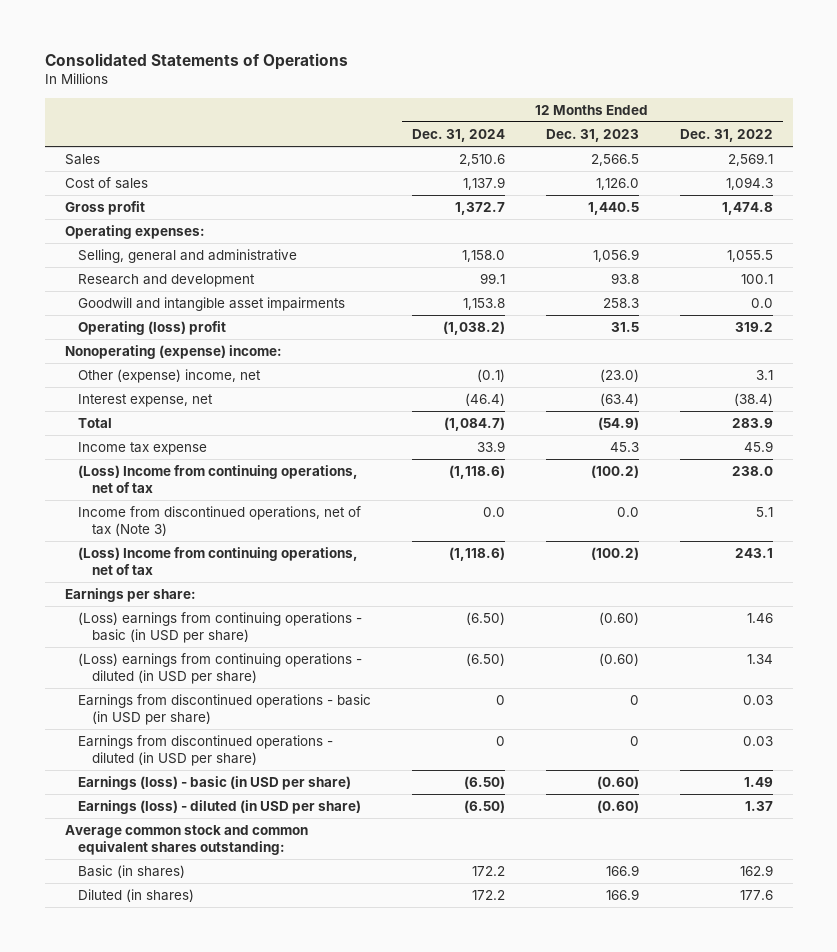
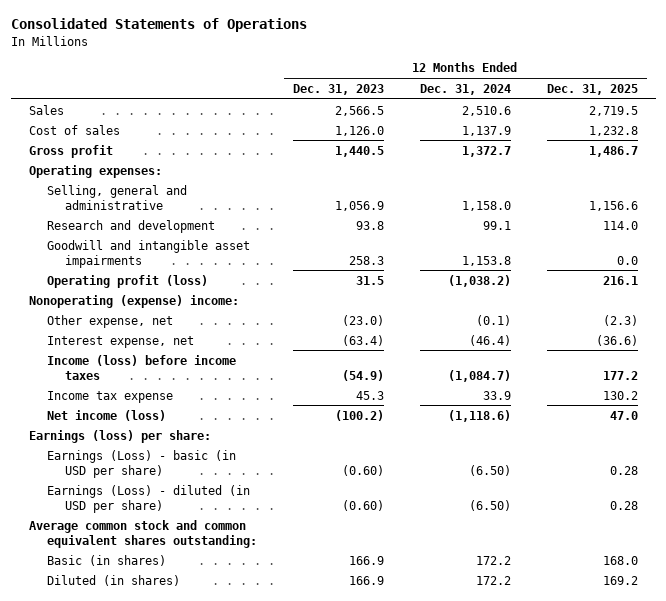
[679,129,773,143] Dec. 31, 2022 -> none
none -> [546,83,638,95] Dec. 31, 2025
[78,321,227,336] Operating (loss) profit -> [46,274,208,288] Operating profit (loss)
[78,369,262,384] Other (expense) income, net -> [46,314,173,328] Other expense, net
[78,418,113,429] Total -> [46,354,236,380] Income (loss) before income taxes
[78,465,359,494] (Loss) Income from continuing operations, net of tax -> none
[78,506,362,537] Income from discontinued operations, net of tax (Note 3) -> none
[78,612,363,644] (Loss) earnings from continuing operations - basic (in USD per share) -> none
[78,653,363,685] (Loss) earnings from continuing operations - diluted (in USD per share) -> none
[78,694,372,726] Earnings from discontinued operations - basic (in USD per share) -> none
[78,735,334,767] Earnings from discontinued operations - diluted (in USD per share) -> none
[78,547,359,576] (Loss) Income from continuing operations, net of tax -> [46,409,166,421] Net income (loss)
[64,588,196,603] Earnings per share: -> [28,429,211,443] Earnings (loss) per share:
[78,776,352,791] Earnings (loss) - basic (in USD per share) -> [46,449,236,478] Earnings (Loss) - basic (in USD per share)
[78,800,362,815] Earnings (loss) - diluted (in USD per share) -> [46,484,250,513] Earnings (Loss) - diluted (in USD per share)

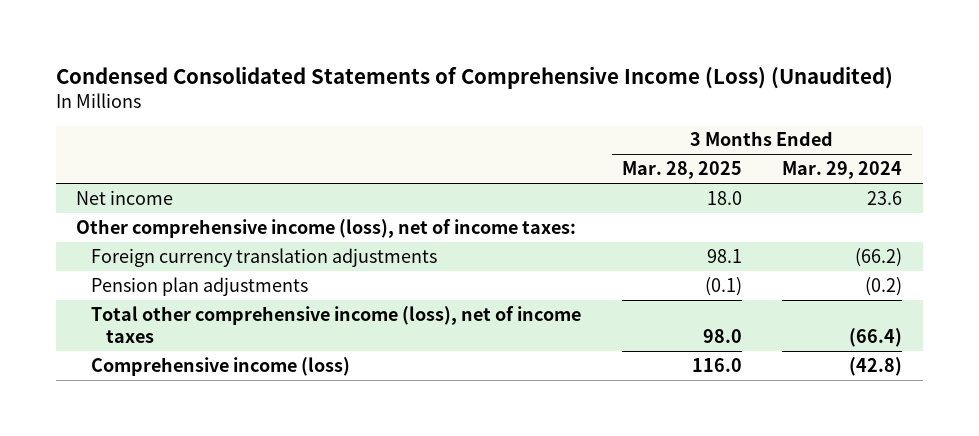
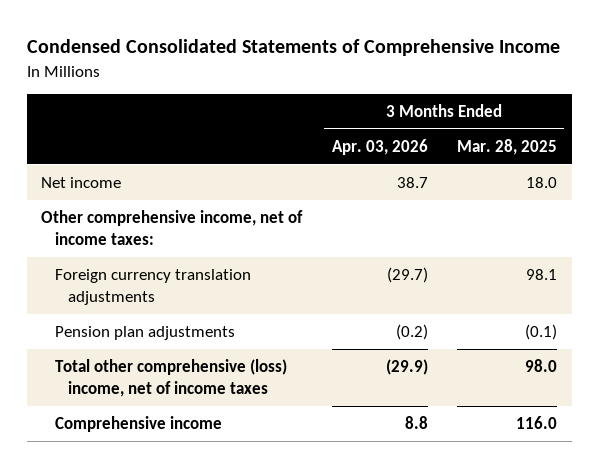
[56,65,894,89] Condensed Consolidated Statements of Comprehensive Income (Loss) (Unaudited) -> [26,39,560,57] Condensed Consolidated Statements of Comprehensive Income
[782,161,903,180] Mar. 29, 2024 -> none
none -> [331,138,428,155] Apr. 03, 2026
[76,218,577,238] Other comprehensive income (loss), net of income taxes: -> [41,210,304,245] Other comprehensive income, net of income taxes:
[91,305,582,343] Total other comprehensive income (loss), net of income taxes -> [54,359,287,397] Total other comprehensive (loss) income, net of income taxes
[91,356,351,376] Comprehensive income (loss) -> [54,416,222,433] Comprehensive income

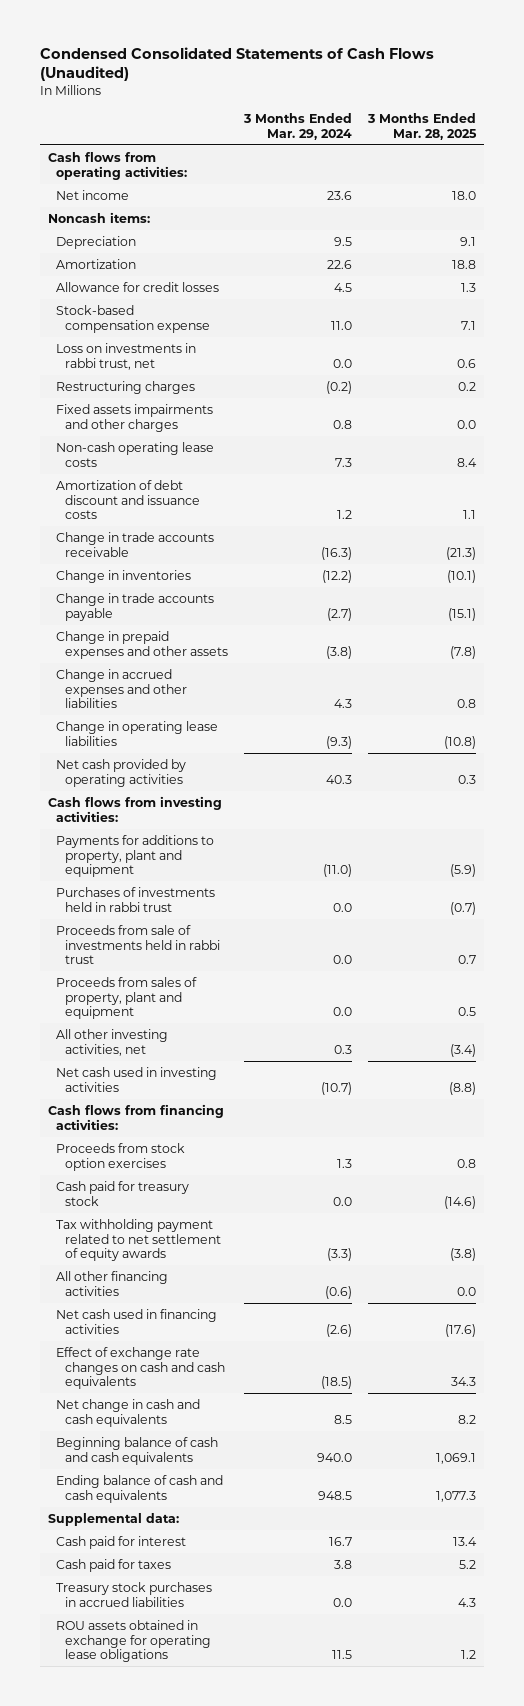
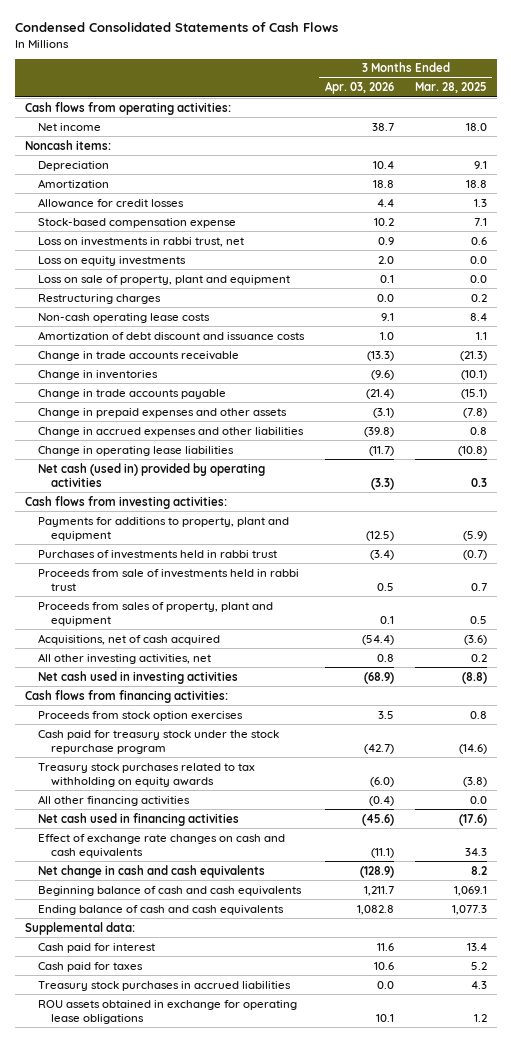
[39,46,434,82] Condensed Consolidated Statements of Cash Flows (Unaudited) -> [14,22,338,33] Condensed Consolidated Statements of Cash Flows
[243,113,353,140] 3 Months Ended Mar. 29, 2024 -> none
none -> [324,81,394,95] Apr. 03, 2026
none -> [37,255,186,266] Loss on equity investments
none -> [37,274,290,285] Loss on sale of property, plant and equipment
[56,403,214,432] Fixed assets impairments and other charges -> none
[56,758,187,787] Net cash provided by operating activities -> [37,462,265,487] Net cash (used in) provided by operating activities
none -> [37,633,220,645] Acquisitions, net of cash acquired
[450,1043,477,1057] (3.4) -> [470,653,487,662] 0.2
[56,1180,190,1206] Cash paid for treasury stock -> [37,729,279,754] Cash paid for treasury stock under the stock repurchase program
[56,1218,222,1262] Tax withholding payment related to net settlement of equity awards -> [37,762,255,787] Treasury stock purchases related to tax withholding on equity awards

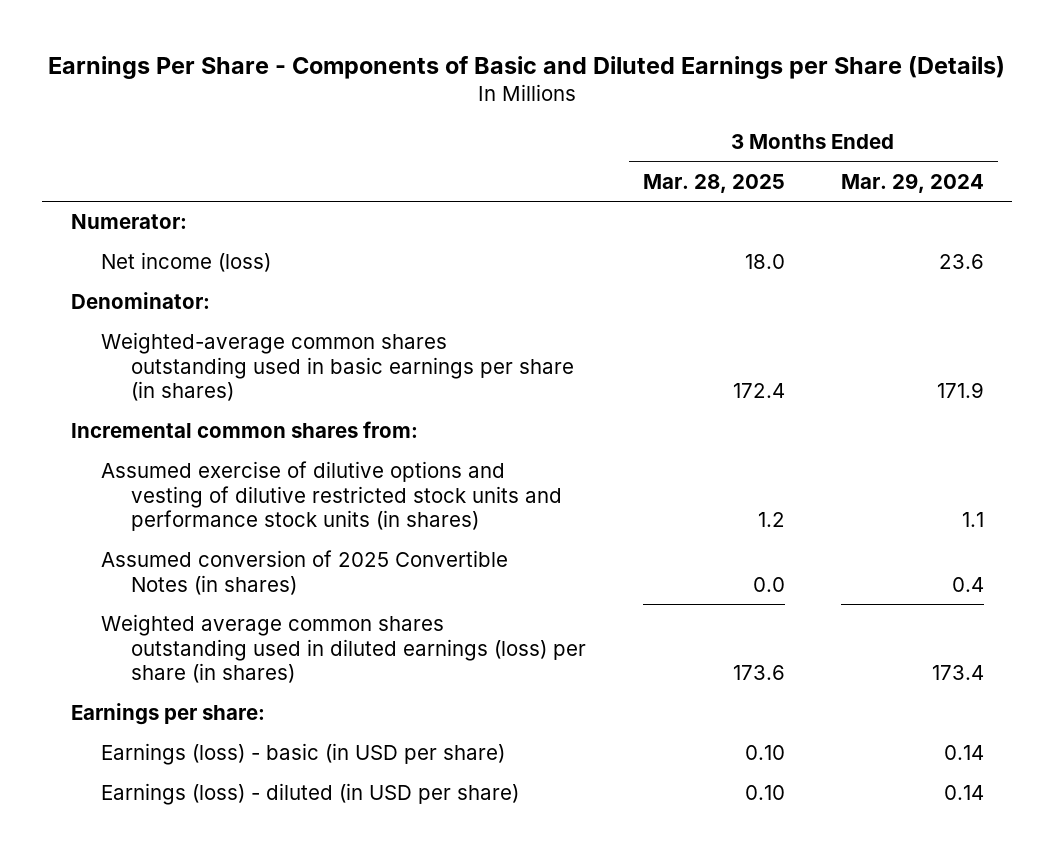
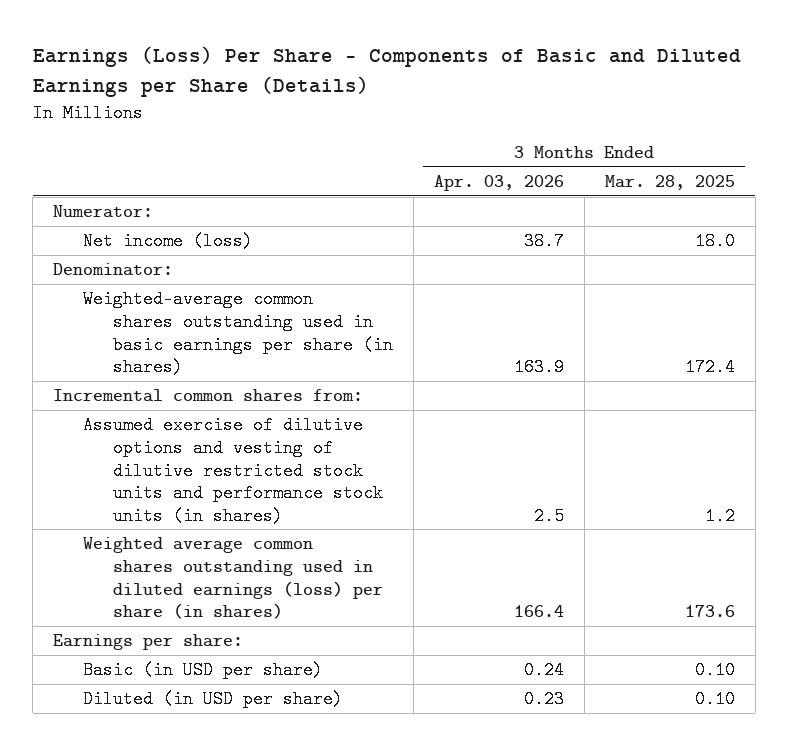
[48,55,1006,79] Earnings Per Share - Components of Basic and Diluted Earnings per Share (Details) -> [32,46,741,98] Earnings (Loss) Per Share - Components of Basic and Diluted Earnings per Share (Details)
[841,172,985,193] Mar. 29, 2024 -> none
none -> [433,174,564,191] Apr. 03, 2026
[100,550,508,595] Assumed conversion of 2025 Convertible Notes (in shares) -> none
[100,743,505,766] Earnings (loss) - basic (in USD per share) -> [82,661,323,680] Basic (in USD per share)
[100,783,519,806] Earnings (loss) - diluted (in USD per share) -> [82,690,343,709] Diluted (in USD per share)

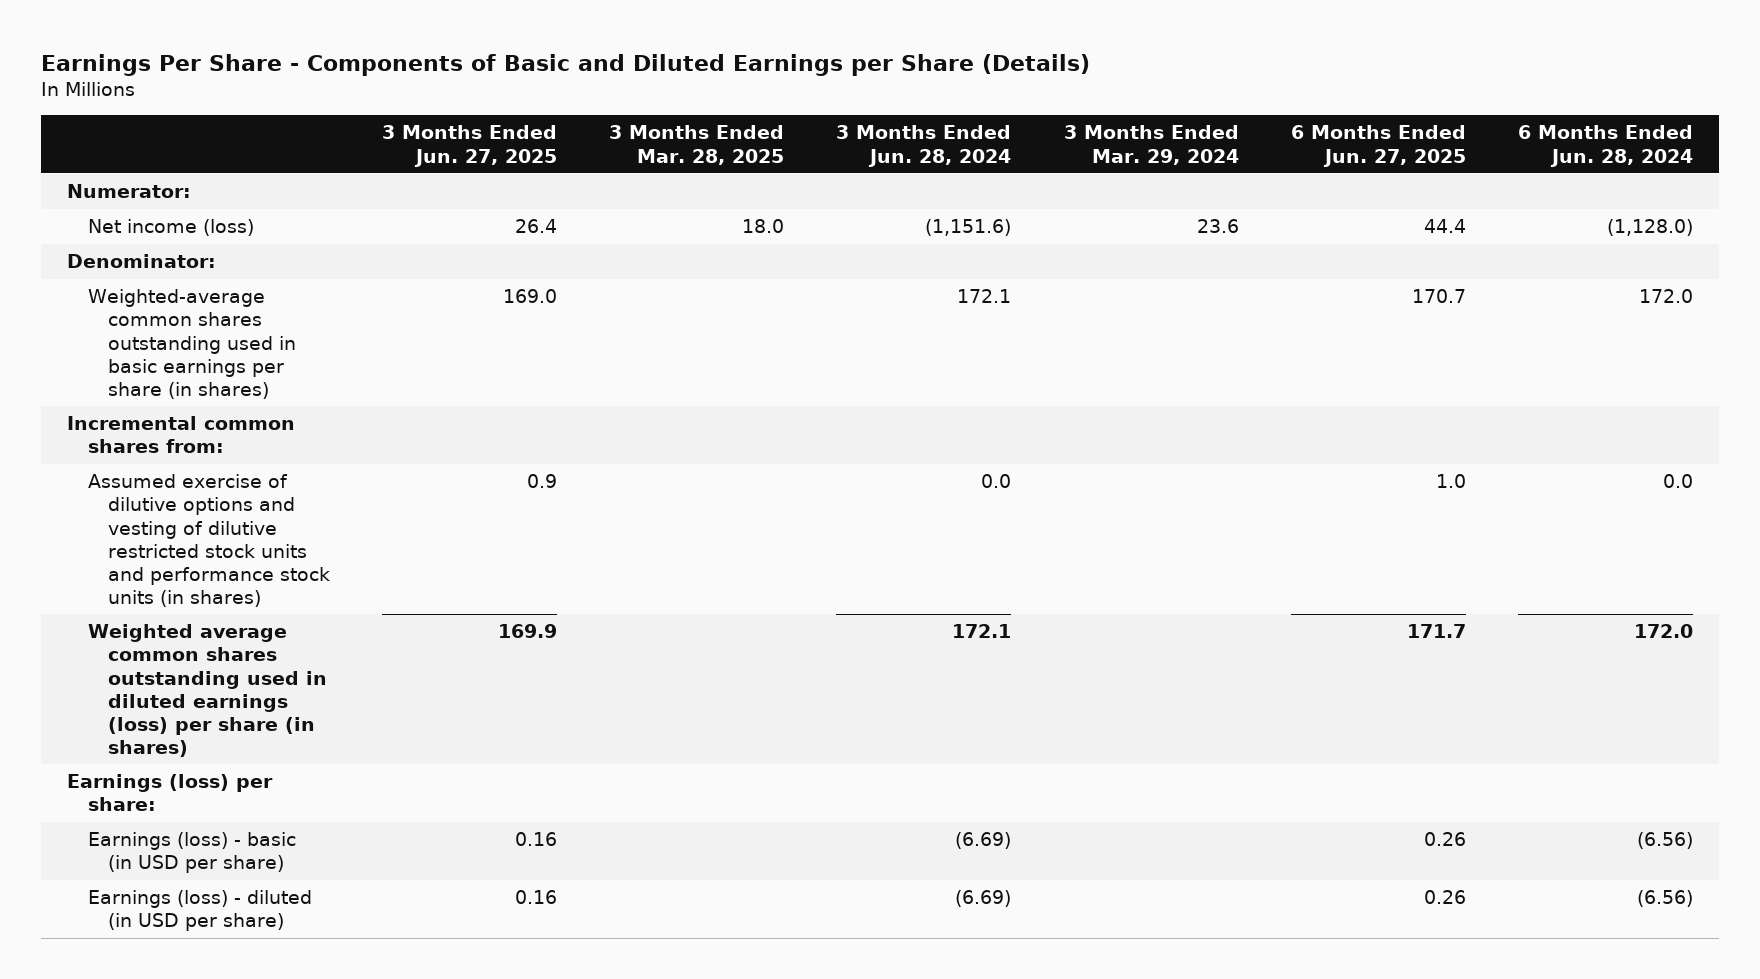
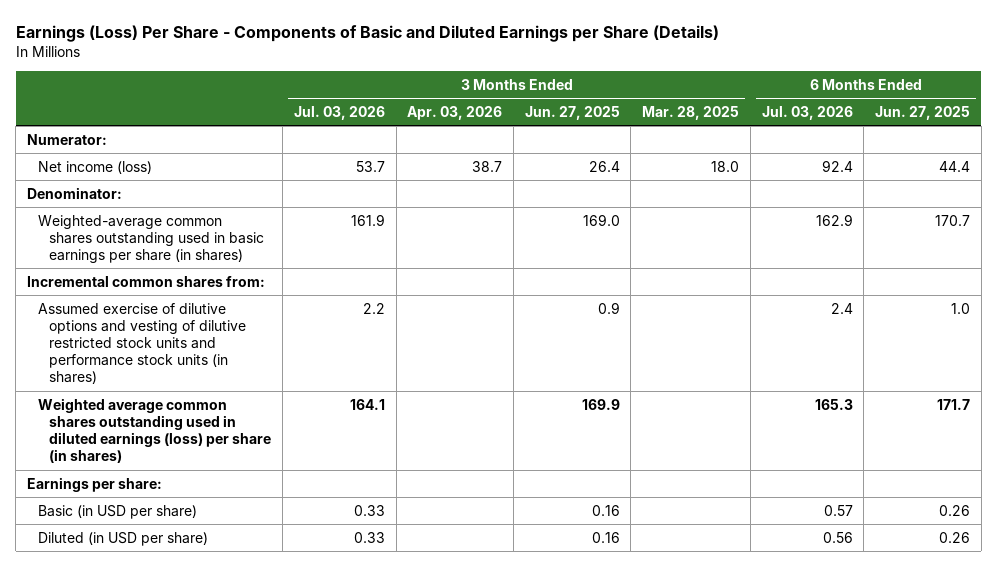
[41,53,1091,76] Earnings Per Share - Components of Basic and Diluted Earnings per Share (Details) -> [15,24,719,42] Earnings (Loss) Per Share - Components of Basic and Diluted Earnings per Share (Details)
[836,125,1012,167] 3 Months Ended Jun. 28, 2024 -> none
[1063,125,1239,165] 3 Months Ended Mar. 29, 2024 -> none
[1517,125,1693,167] 6 Months Ended Jun. 28, 2024 -> none
none -> [293,105,385,120] Jul. 03, 2026
none -> [407,105,503,120] Apr. 03, 2026
none -> [761,105,853,120] Jul. 03, 2026
[67,774,274,812] Earnings (loss) per share: -> [27,476,163,492] Earnings per share:
[87,832,296,874] Earnings (loss) - basic (in USD per share) -> [38,504,198,519] Basic (in USD per share)
[87,890,312,932] Earnings (loss) - diluted (in USD per share) -> [38,531,209,546] Diluted (in USD per share)

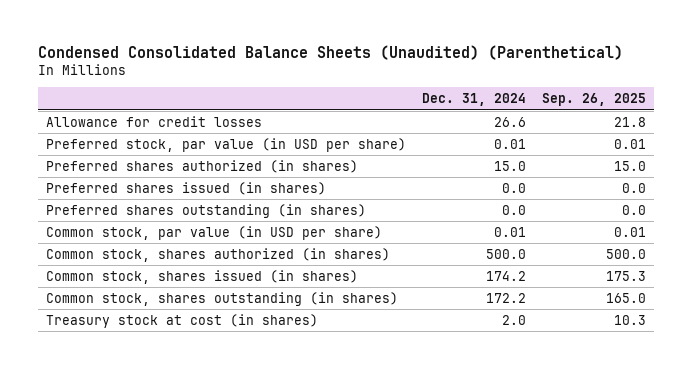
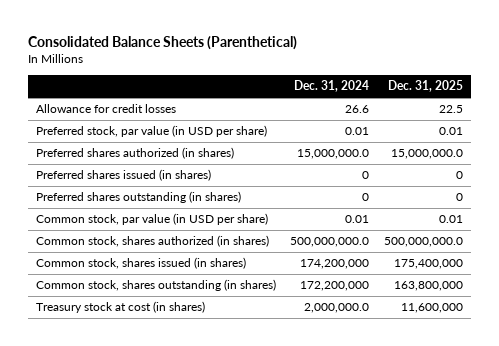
[37,44,623,60] Condensed Consolidated Balance Sheets (Unaudited) (Parenthetical) -> [28,35,298,50] Consolidated Balance Sheets (Parenthetical)
[541,93,646,107] Sep. 26, 2025 -> none
none -> [388,80,464,93] Dec. 31, 2025
[493,160,526,171] 15.0 -> [297,149,370,160] 15,000,000.0
[501,182,526,193] 0.0 -> [362,171,370,180] 0
[501,204,526,215] 0.0 -> [362,193,370,202] 0
[485,248,526,259] 500.0 -> [290,237,370,248] 500,000,000.0
[485,270,526,281] 174.2 -> [300,259,370,270] 174,200,000
[485,292,526,303] 172.2 -> [300,281,370,292] 172,200,000
[501,314,526,325] 2.0 -> [304,303,370,314] 2,000,000.0

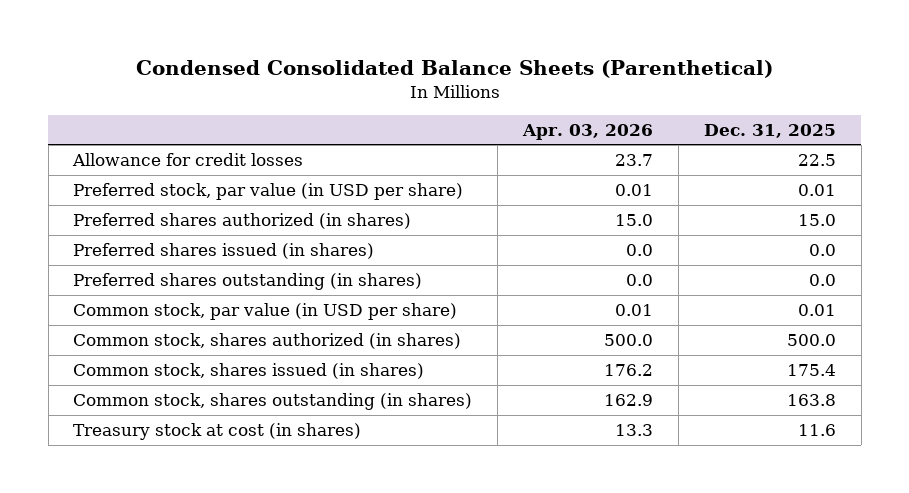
[28,35,298,50] Consolidated Balance Sheets (Parenthetical) -> [135,59,773,78] Condensed Consolidated Balance Sheets (Parenthetical)
[294,80,370,93] Dec. 31, 2024 -> none
none -> [522,123,654,140] Apr. 03, 2026
[391,149,464,160] 15,000,000.0 -> [797,214,836,227] 15.0
[456,171,464,180] 0 -> [808,244,836,257] 0.0
[456,193,464,202] 0 -> [808,274,836,287] 0.0
[384,237,464,248] 500,000,000.0 -> [786,334,836,347] 500.0
[394,259,464,270] 175,400,000 -> [786,364,836,377] 175.4
[394,281,464,292] 163,800,000 -> [786,394,836,407] 163.8
[401,303,464,314] 11,600,000 -> [797,424,836,437] 11.6

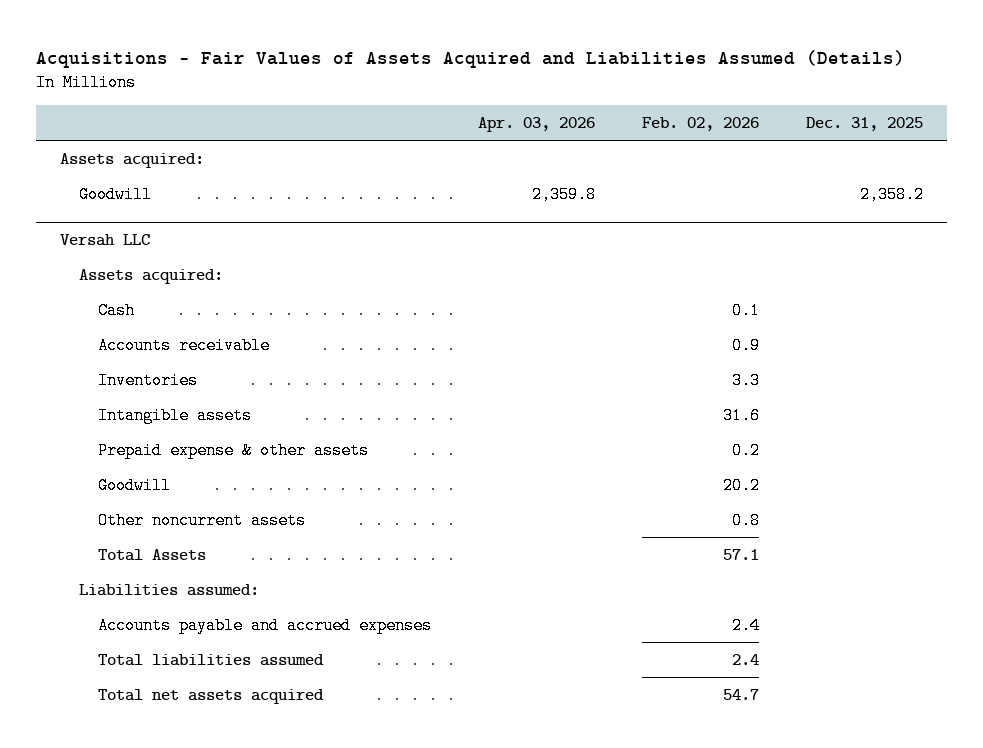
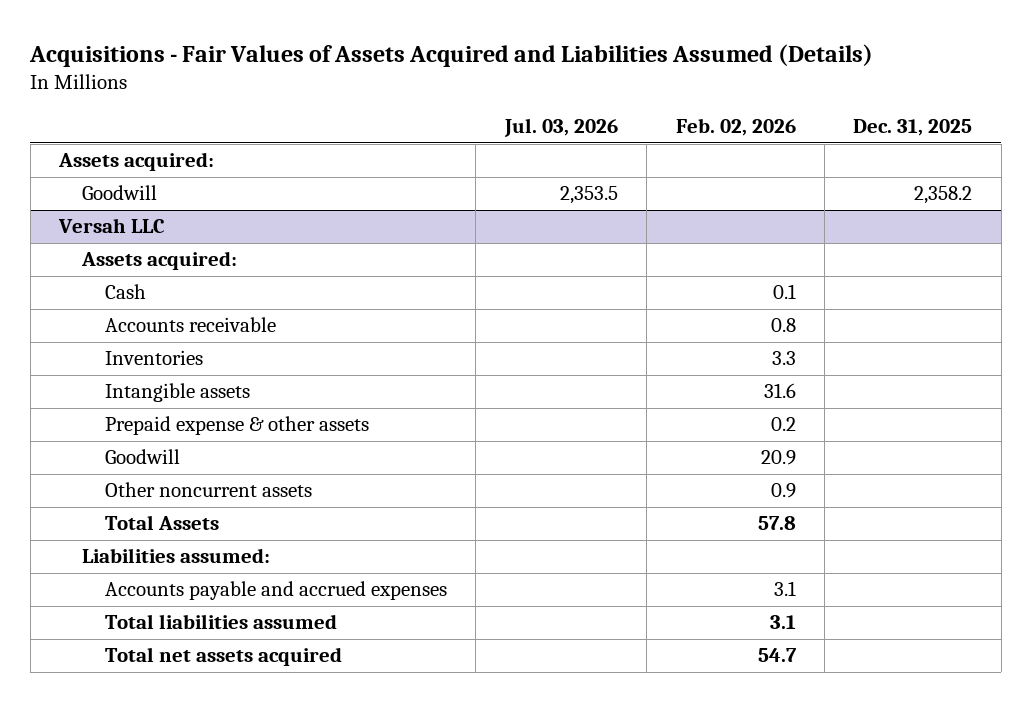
[478,117,596,133] Apr. 03, 2026 -> none
none -> [503,118,618,138] Jul. 03, 2026
[732,337,761,355] 0.9 -> [770,318,796,333] 0.8
[723,477,761,495] 20.2 -> [760,450,796,466] 20.9
[732,512,761,530] 0.8 -> [770,483,796,499] 0.9
[723,549,760,561] 57.1 -> [757,516,796,531] 57.8
[732,617,761,635] 2.4 -> [773,581,796,597] 3.1
[732,654,760,666] 2.4 -> [769,615,796,630] 3.1

